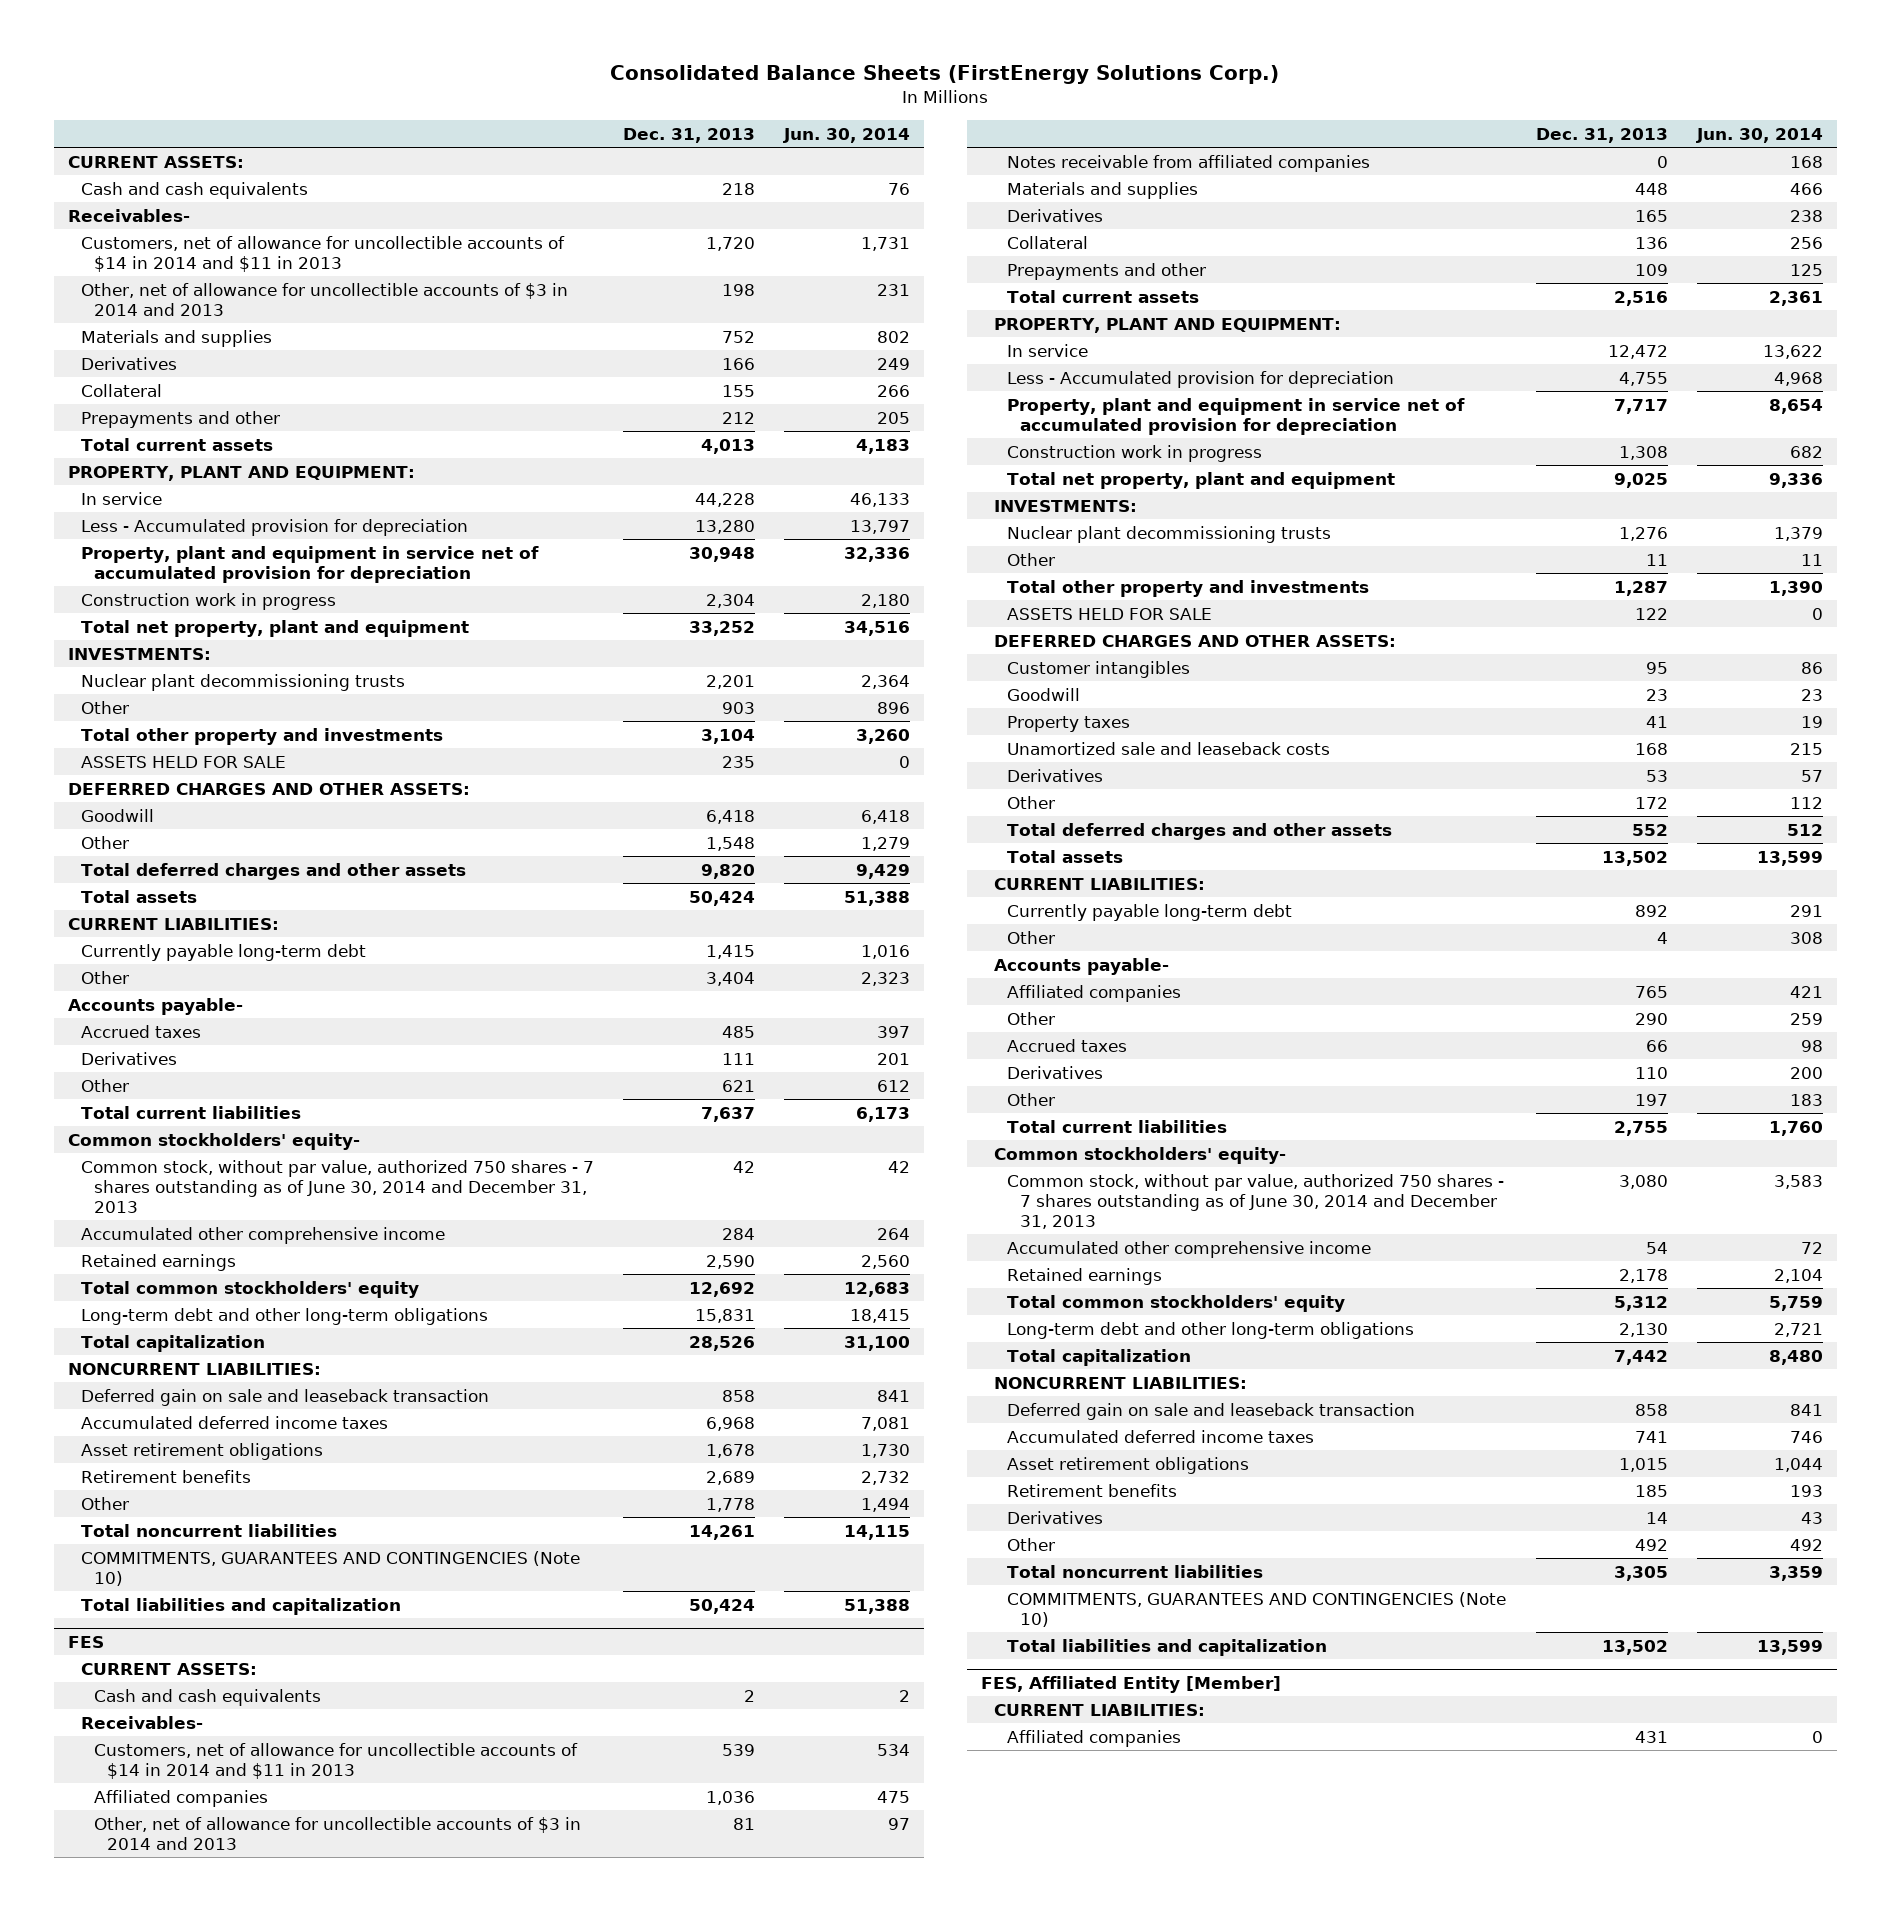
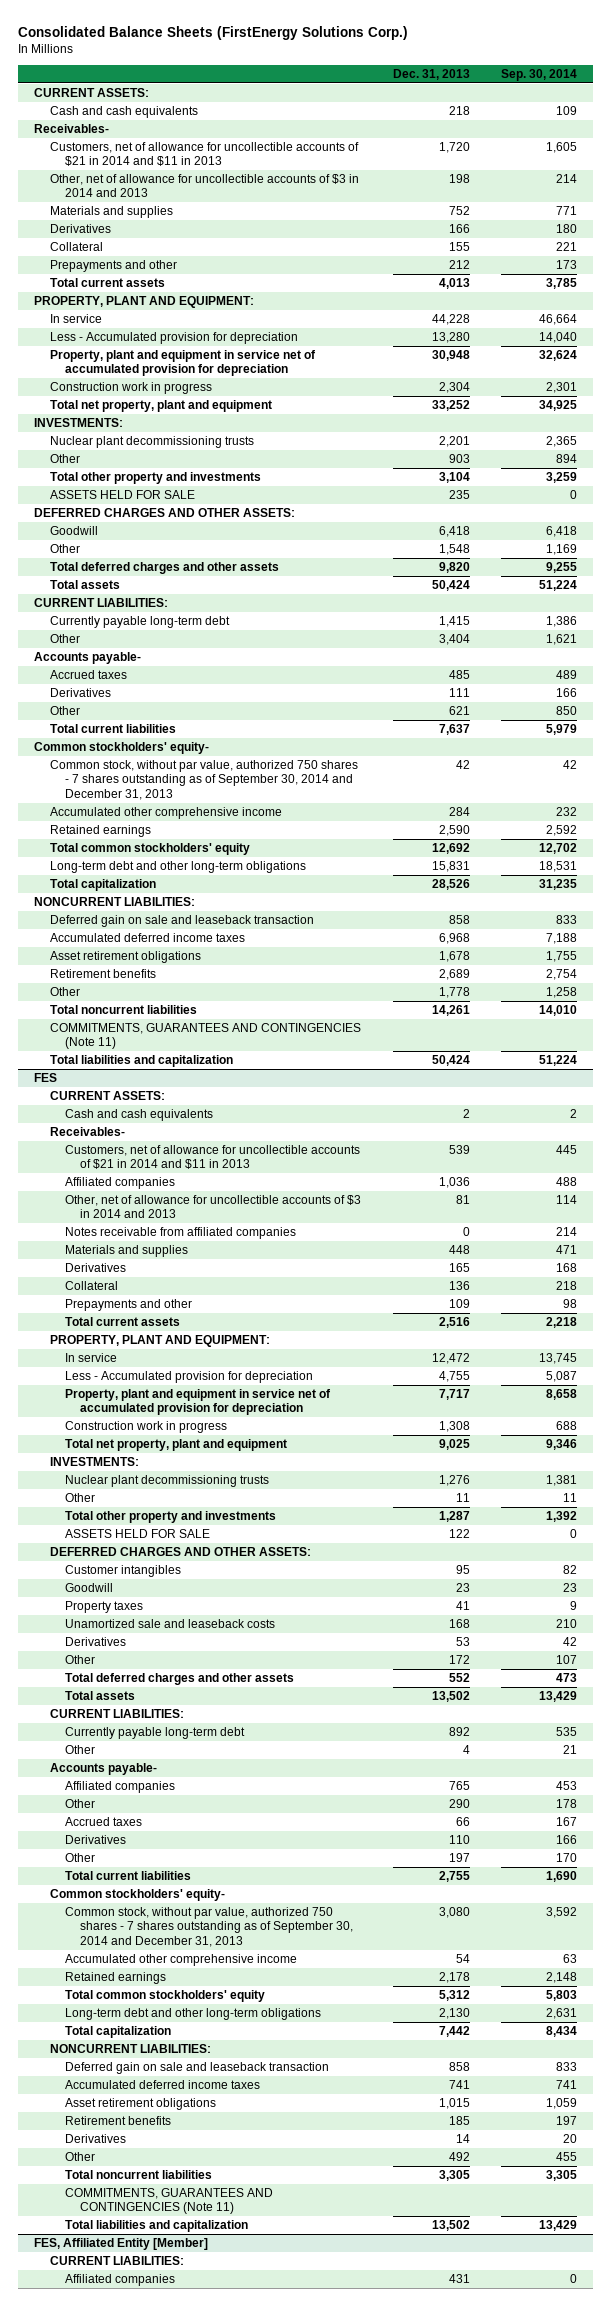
[782,127,910,143] Jun. 30, 2014 -> none
none -> [501,68,578,81] Sep. 30, 2014
[81,235,566,272] Customers, net of allowance for uncollectible accounts of $14 in 2014 and $11 in 2013 -> [49,142,359,167] Customers, net of allowance for uncollectible accounts of $21 in 2014 and $11 in 2013
[81,1159,595,1213] Common stock, without par value, authorized 750 shares - 7 shares outstanding as of June 30, 2014 and December 31, 2013 -> [49,760,358,800] Common stock, without par value, authorized 750 shares - 7 shares outstanding as of September 30, 2014 and December 31, 2013
[81,1550,581,1586] COMMITMENTS, GUARANTEES AND CONTINGENCIES (Note 10) -> [49,1023,361,1050] COMMITMENTS, GUARANTEES AND CONTINGENCIES (Note 11)
[94,1742,579,1779] Customers, net of allowance for uncollectible accounts of $14 in 2014 and $11 in 2013 -> [64,1145,360,1170] Customers, net of allowance for uncollectible accounts of $21 in 2014 and $11 in 2013
[1007,1173,1505,1229] Common stock, without par value, authorized 750 shares - 7 shares outstanding as of June 30, 2014 and December 31, 2013 -> [64,1907,354,1947] Common stock, without par value, authorized 750 shares - 7 shares outstanding as of September 30, 2014 and December 31, 2013
[1007,1591,1507,1627] COMMITMENTS, GUARANTEES AND CONTINGENCIES (Note 10) -> [64,2188,273,2215] COMMITMENTS, GUARANTEES AND CONTINGENCIES (Note 11)

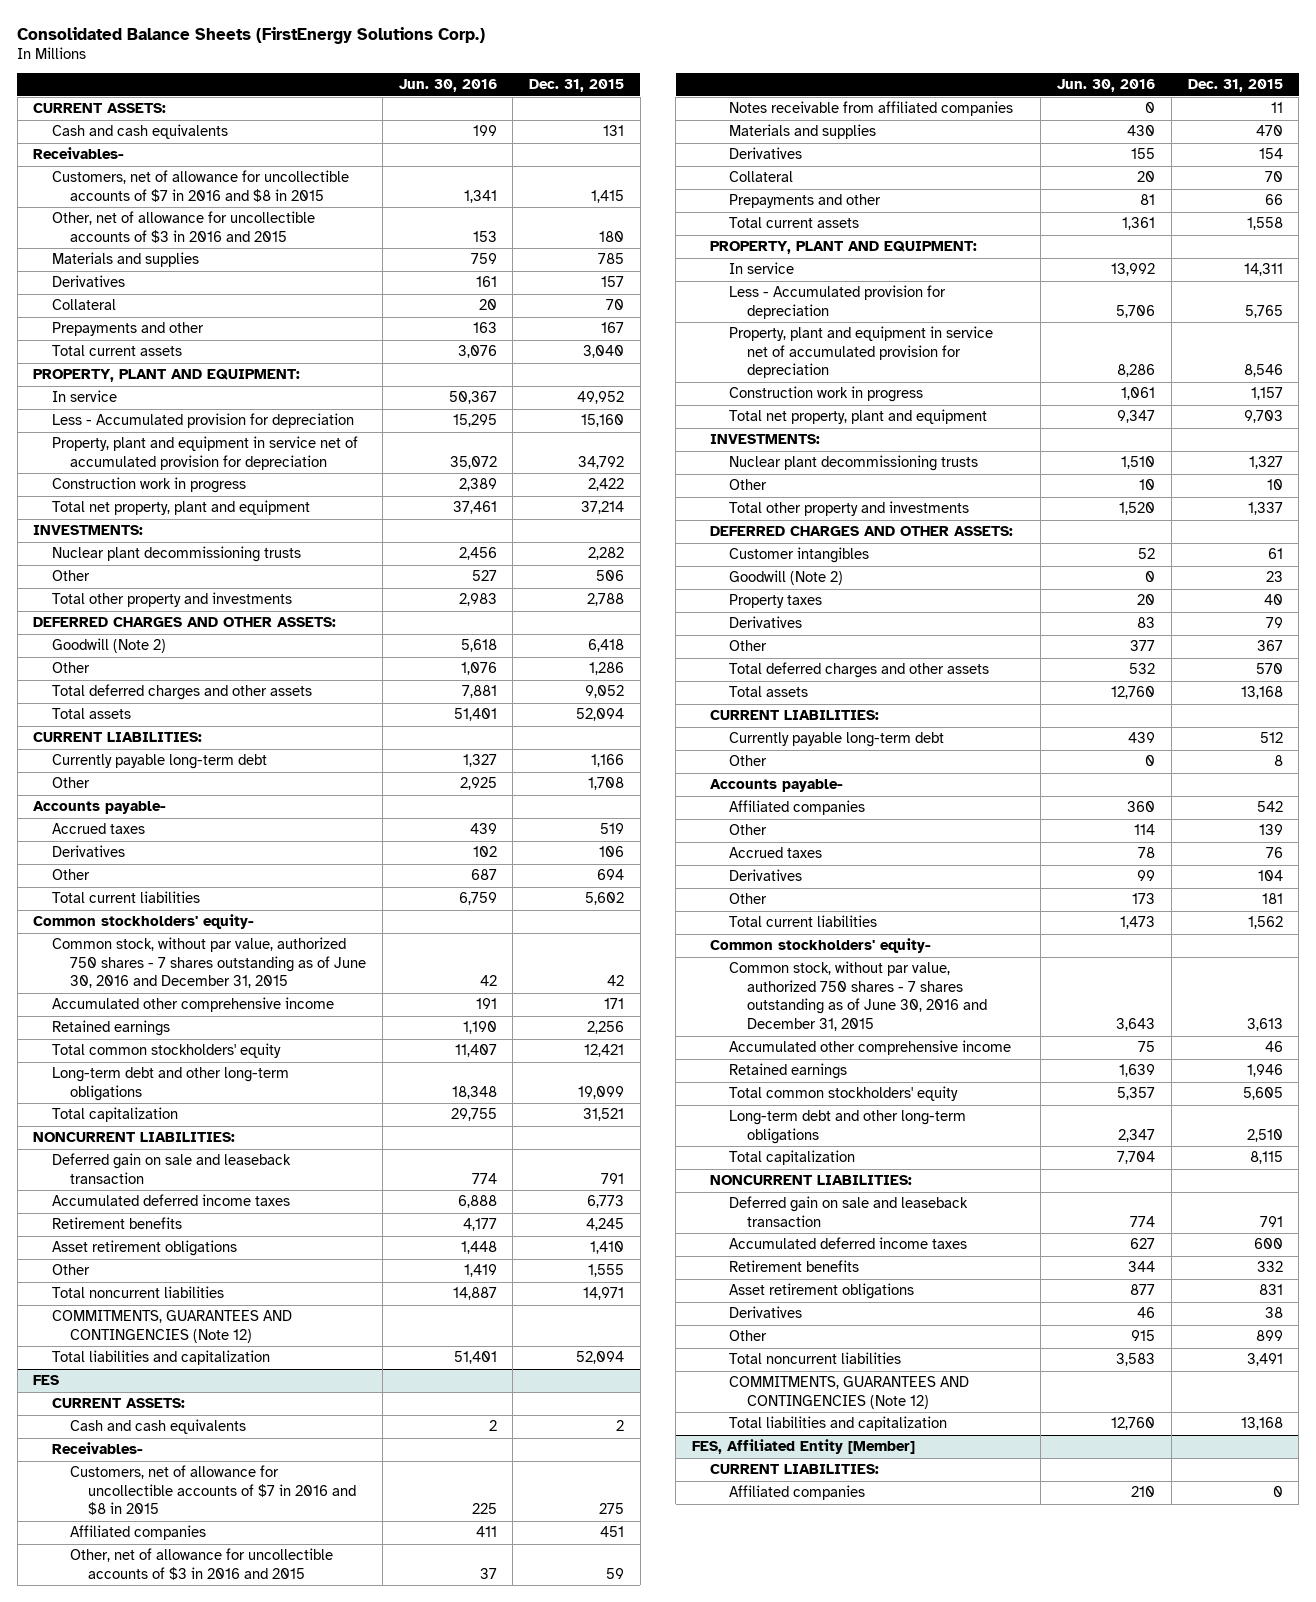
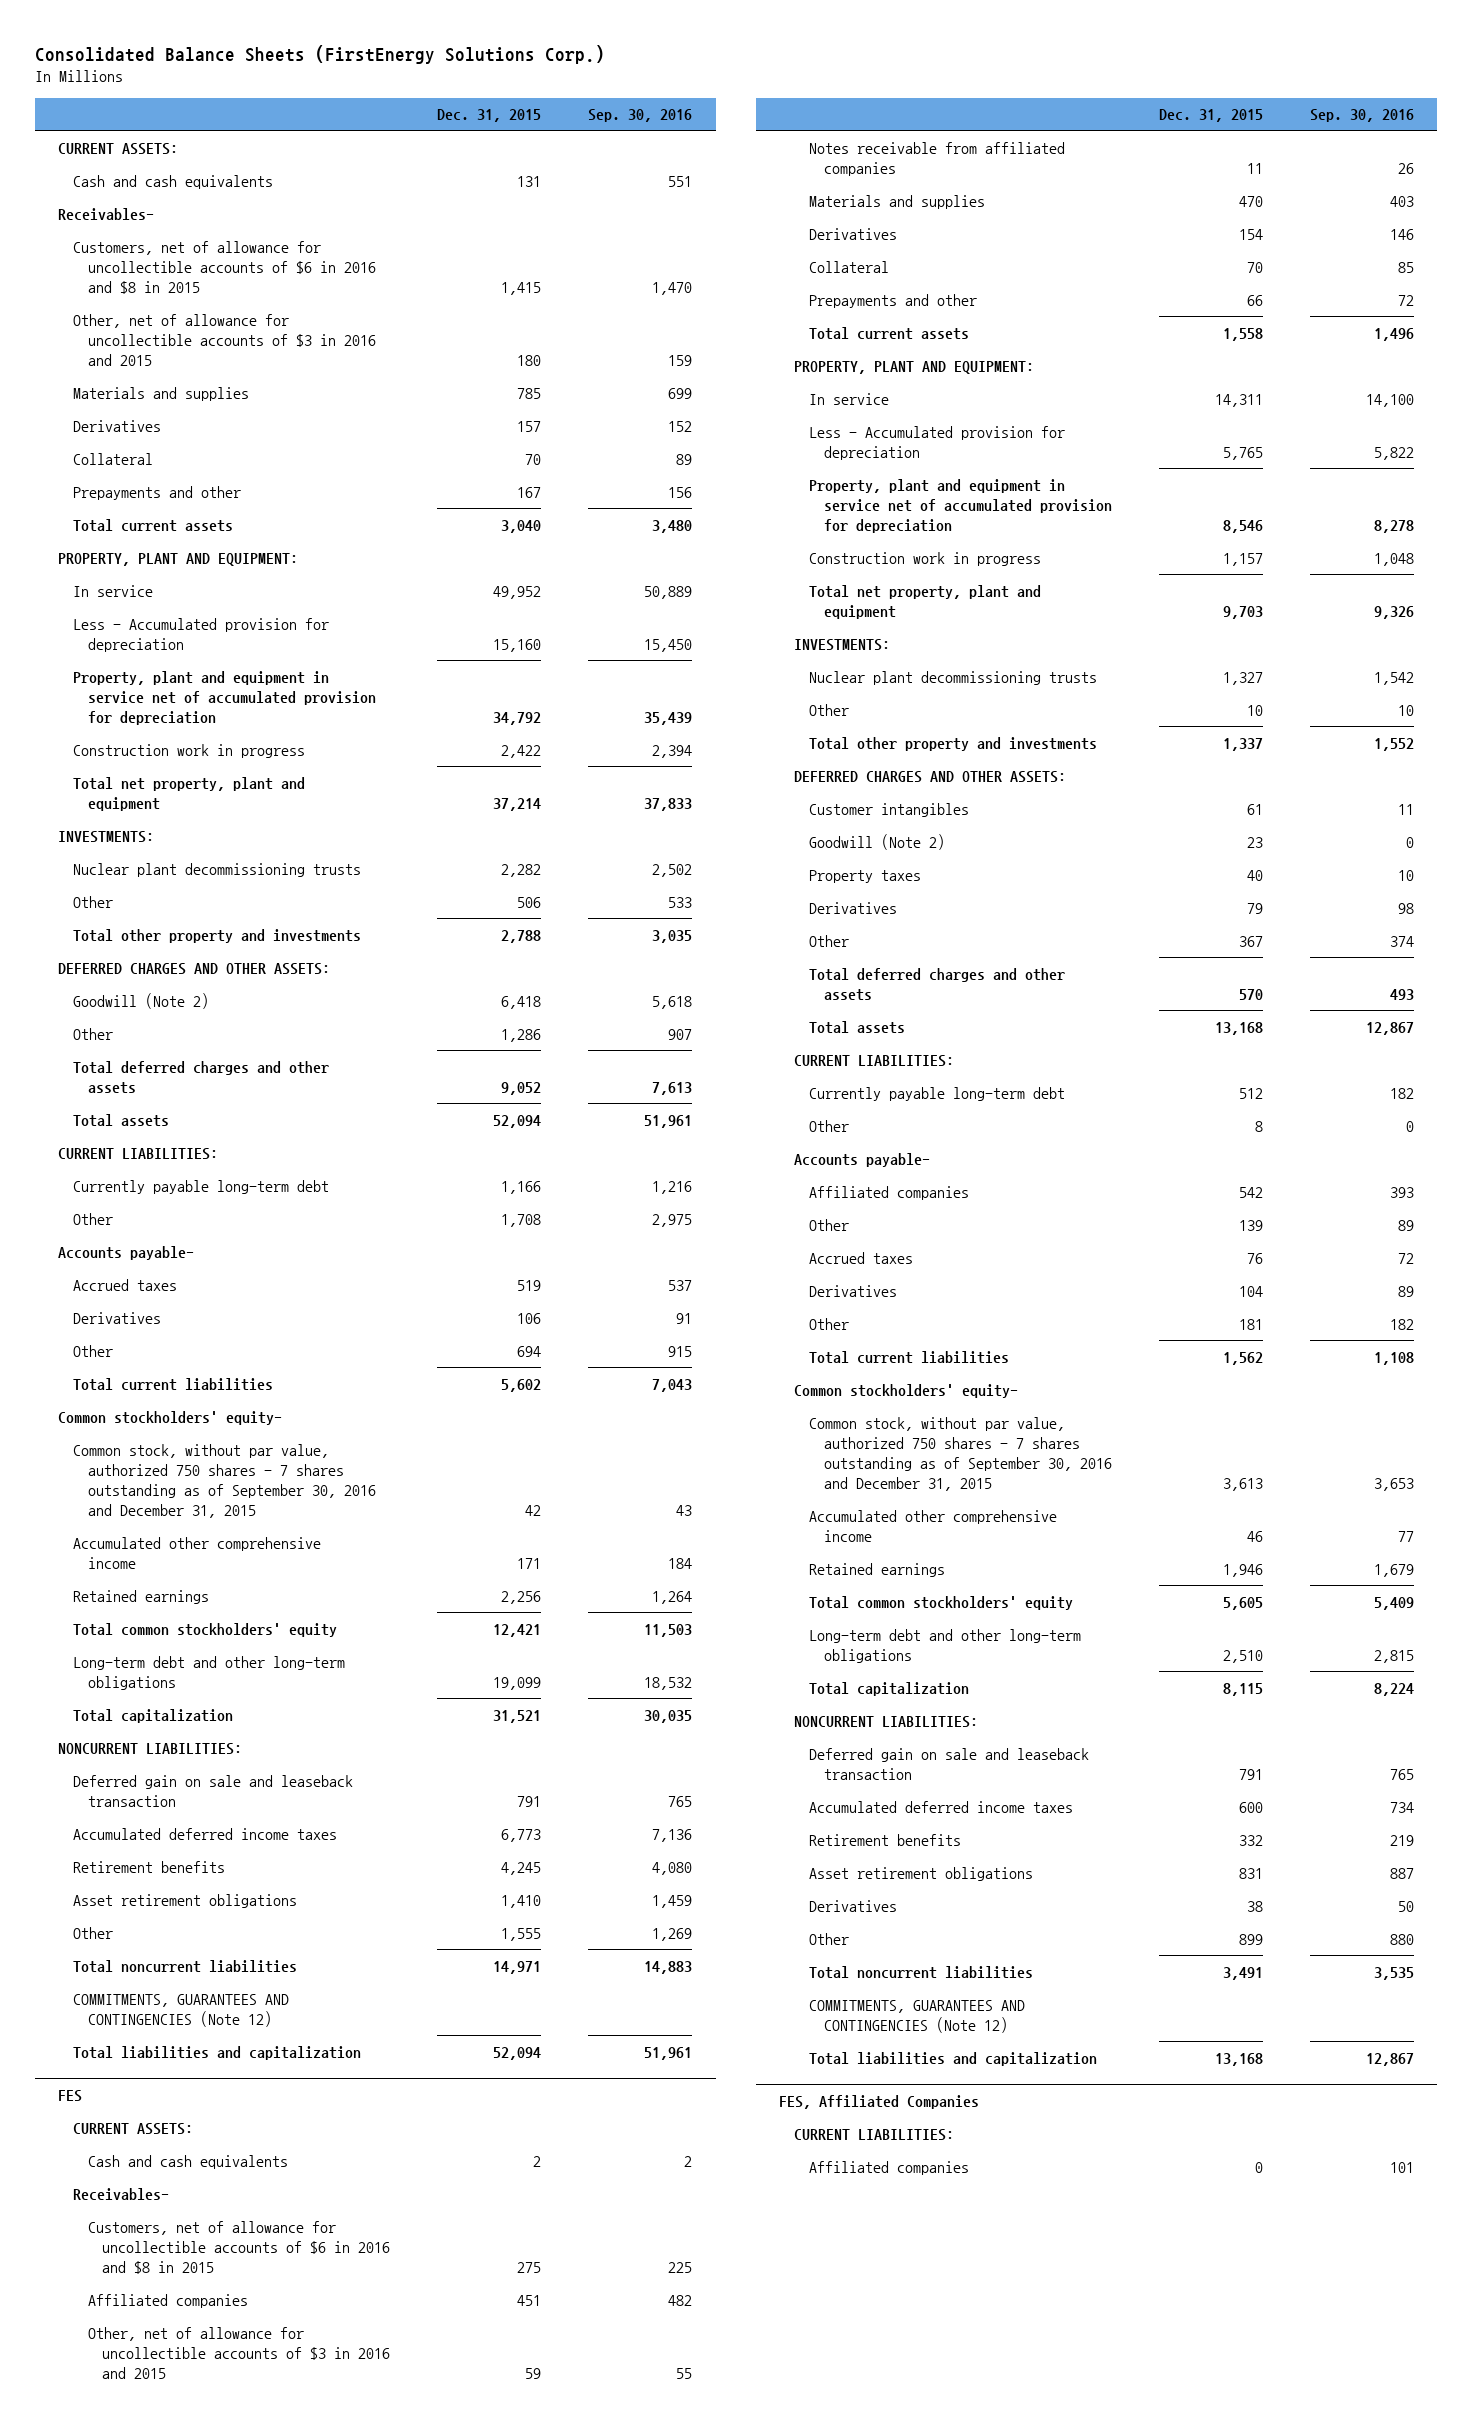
[398,79,497,93] Jun. 30, 2016 -> none
none -> [588,109,693,123] Sep. 30, 2016
[51,170,349,202] Customers, net of allowance for uncollectible accounts of $7 in 2016 and $8 in 2015 -> [72,240,376,294] Customers, net of allowance for uncollectible accounts of $6 in 2016 and $8 in 2015
[51,937,367,989] Common stock, without par value, authorized 750 shares - 7 shares outstanding as of June 30, 2016 and December 31, 2015 -> [72,1443,376,1518] Common stock, without par value, authorized 750 shares - 7 shares outstanding as of September 30, 2016 and December 31, 2015
[70,1465,357,1516] Customers, net of allowance for uncollectible accounts of $7 in 2016 and $8 in 2015 -> [87,2220,391,2274] Customers, net of allowance for uncollectible accounts of $6 in 2016 and $8 in 2015
[728,961,988,1032] Common stock, without par value, authorized 750 shares - 7 shares outstanding as of June 30, 2016 and December 31, 2015 -> [809,1416,1112,1491] Common stock, without par value, authorized 750 shares - 7 shares outstanding as of September 30, 2016 and December 31, 2015
[692,1439,916,1455] FES, Affiliated Entity [Member] -> none
none -> [779,2094,980,2109] FES, Affiliated Companies

